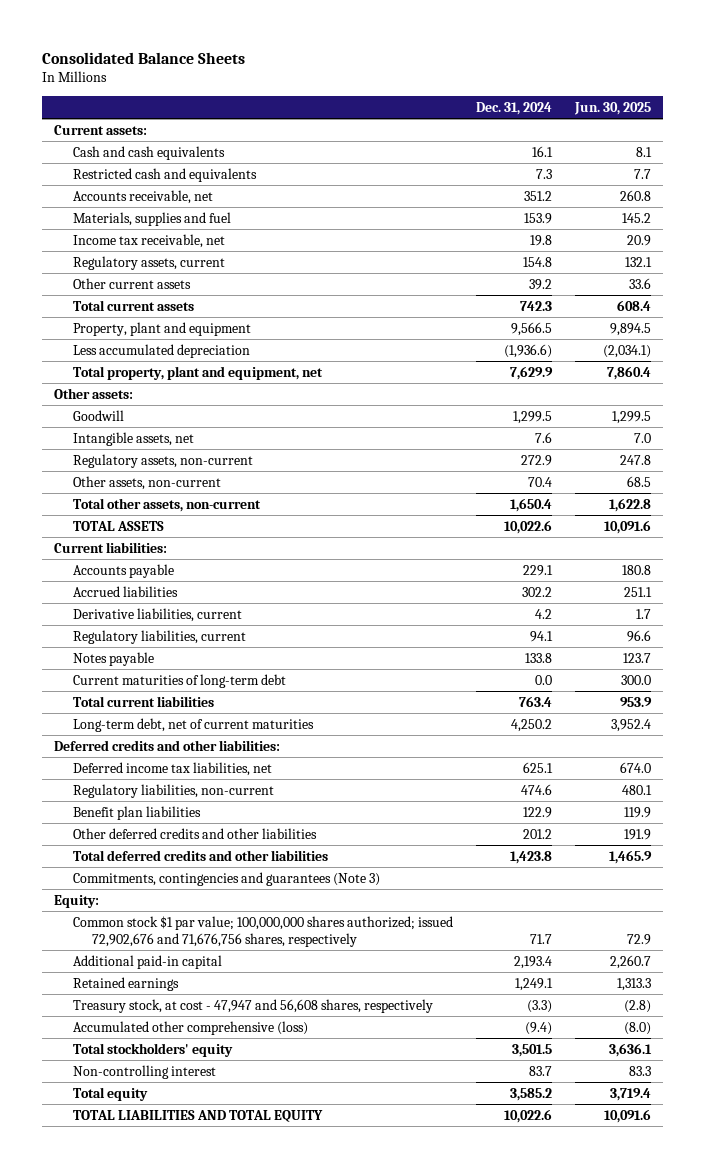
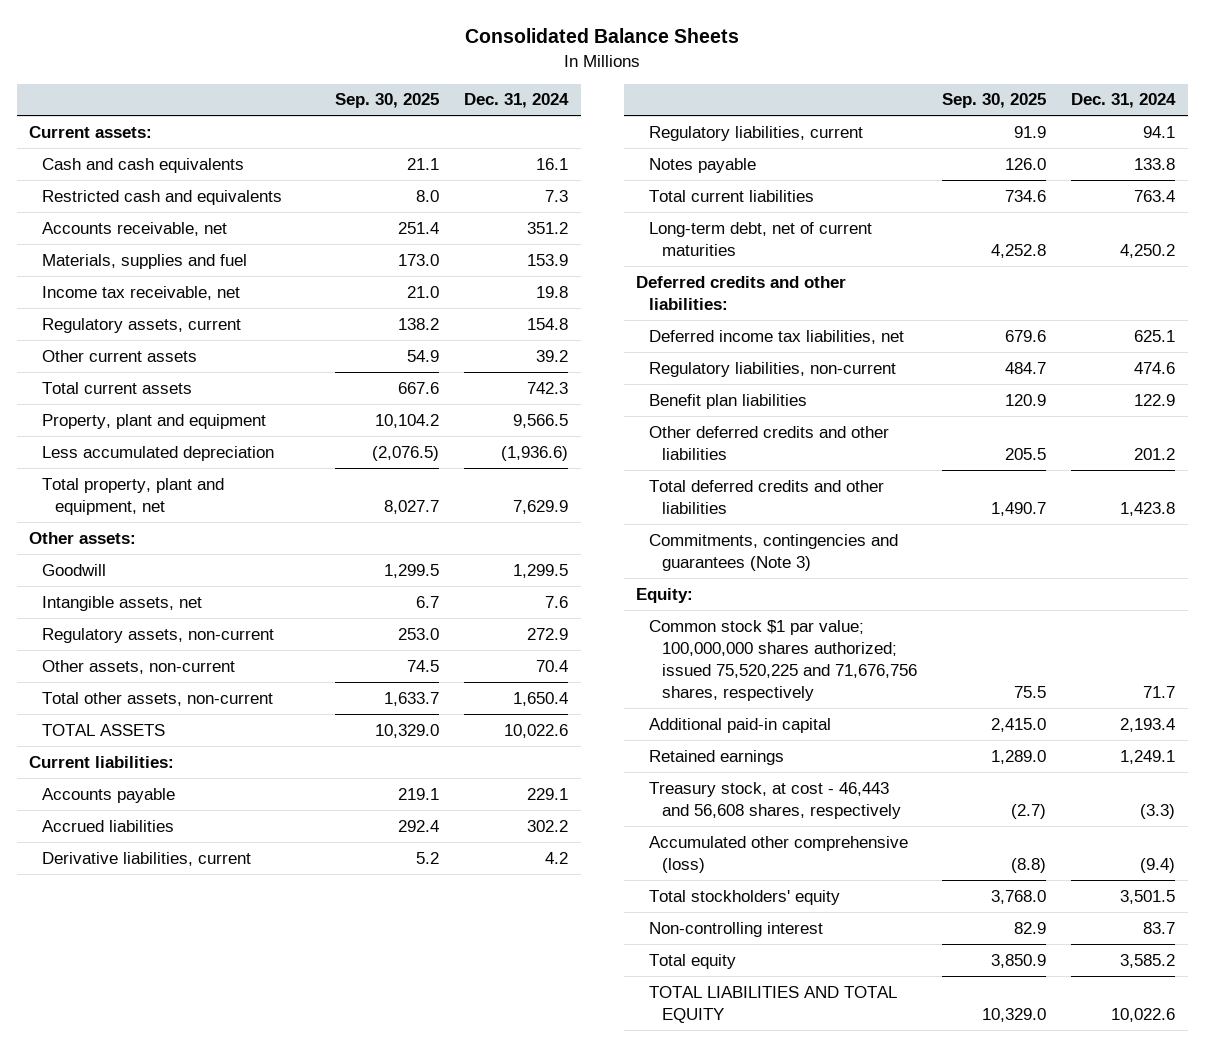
[574,101,652,115] Jun. 30, 2025 -> none
none -> [335,93,440,109] Sep. 30, 2025
[72,673,286,688] Current maturities of long-term debt -> none
[72,915,453,948] Common stock $1 par value; 100,000,000 shares authorized; issued 72,902,676 and 71,676,756 shares, respectively -> [649,619,917,701] Common stock $1 par value; 100,000,000 shares authorized; issued 75,520,225 and 71,676,756 shares, respectively
[72,998,433,1013] Treasury stock, at cost - 47,947 and 56,608 shares, respectively -> [649,781,901,819] Treasury stock, at cost - 46,443 and 56,608 shares, respectively

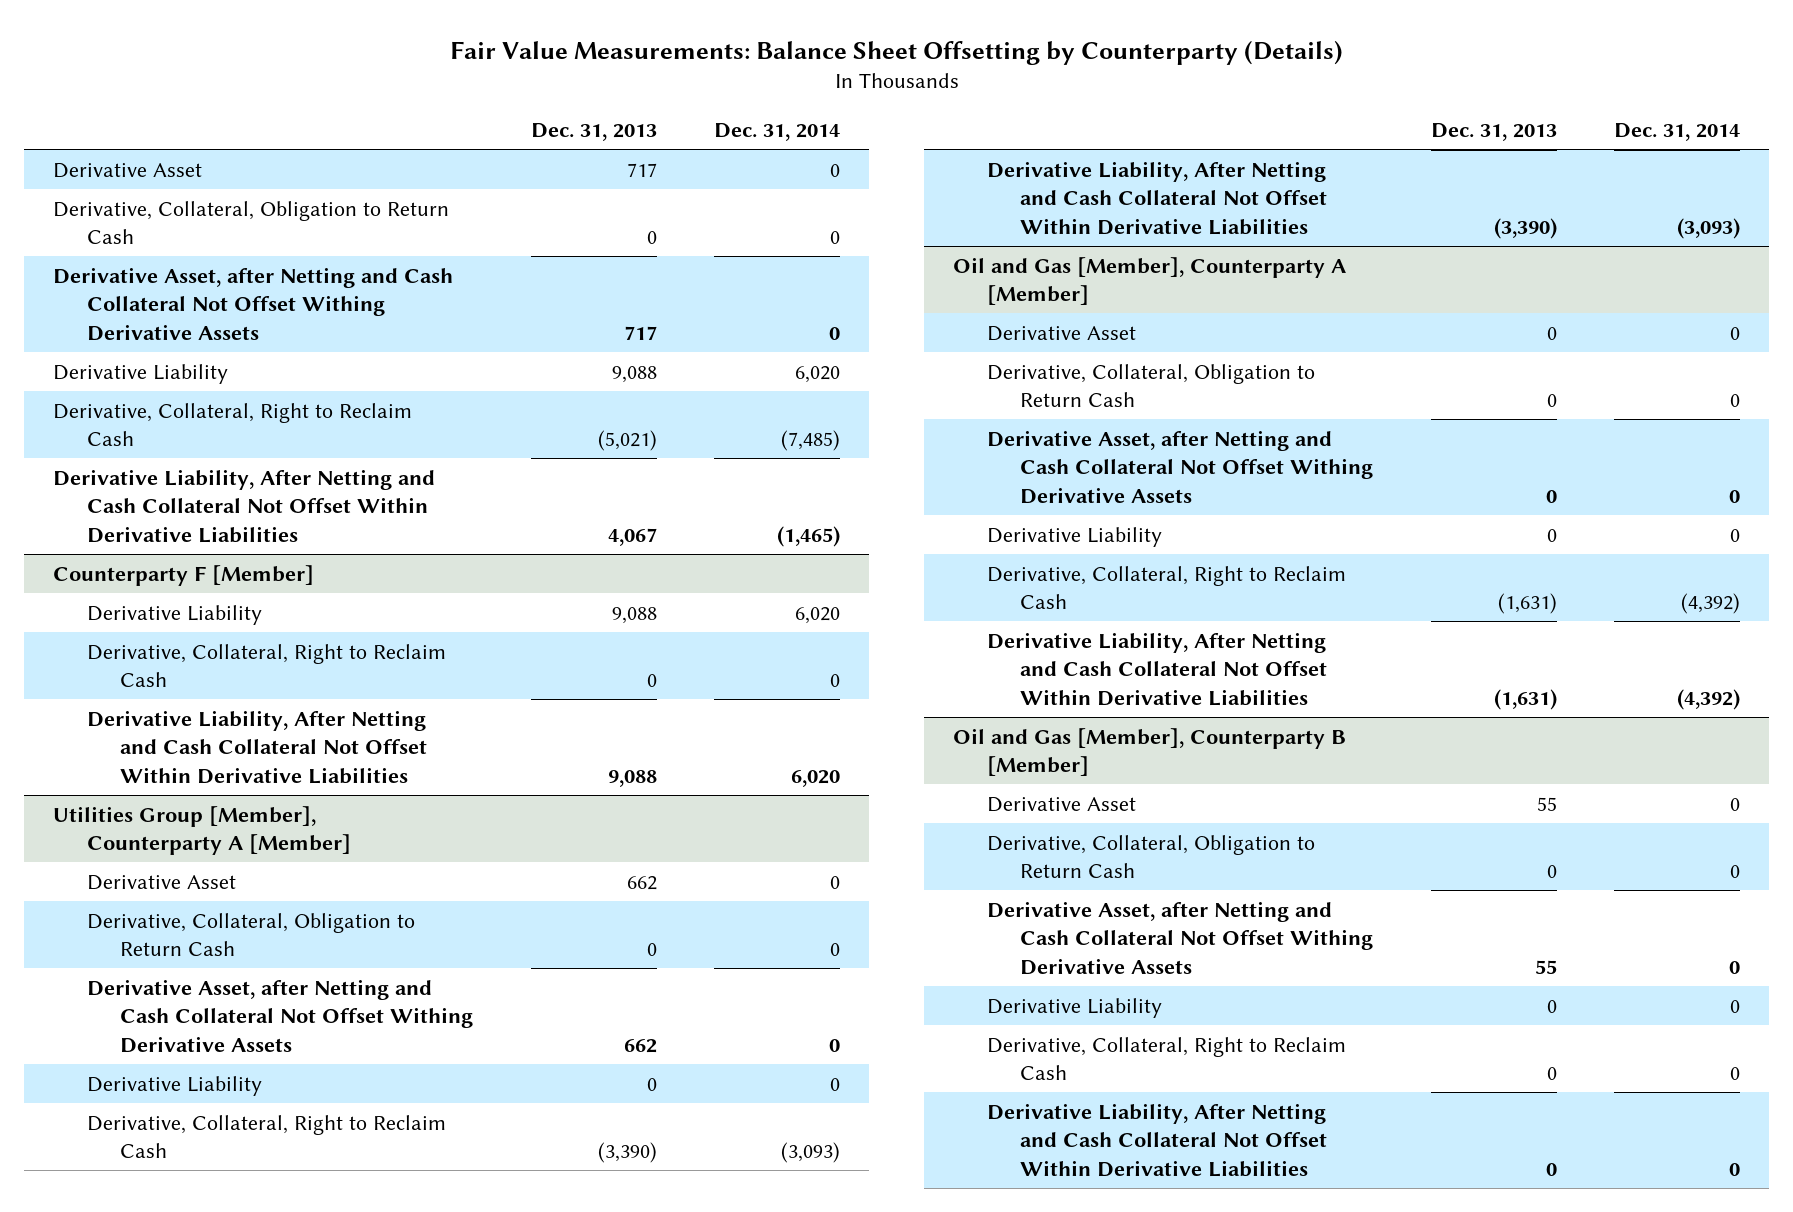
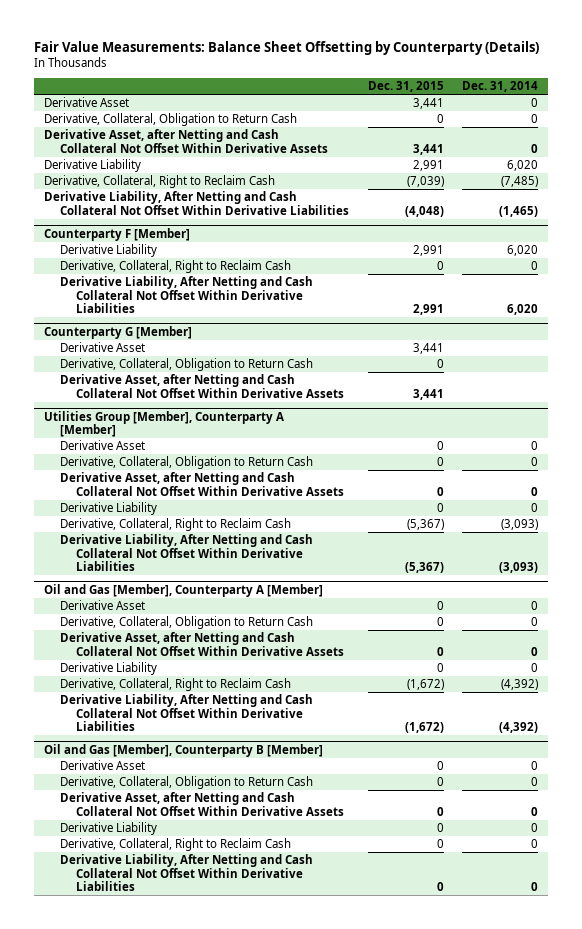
[530,123,657,142] Dec. 31, 2013 -> none
none -> [367,81,444,93] Dec. 31, 2015
[52,266,453,341] Derivative Asset, after Netting and Cash Collateral Not Offset Withing Derivative Assets -> [43,129,328,153] Derivative Asset, after Netting and Cash Collateral Not Offset Within Derivative Assets
none -> [43,325,192,339] Counterparty G [Member]
none -> [59,342,145,353] Derivative Asset
none -> [59,358,313,372] Derivative, Collateral, Obligation to Return Cash
none -> [59,374,344,398] Derivative Asset, after Netting and Cash Collateral Not Offset Within Derivative Assets
[86,978,474,1053] Derivative Asset, after Netting and Cash Collateral Not Offset Withing Derivative Assets -> [59,472,344,496] Derivative Asset, after Netting and Cash Collateral Not Offset Within Derivative Assets
[986,429,1374,504] Derivative Asset, after Netting and Cash Collateral Not Offset Withing Derivative Assets -> [59,632,344,656] Derivative Asset, after Netting and Cash Collateral Not Offset Within Derivative Assets
[986,900,1374,975] Derivative Asset, after Netting and Cash Collateral Not Offset Withing Derivative Assets -> [59,792,344,816] Derivative Asset, after Netting and Cash Collateral Not Offset Within Derivative Assets

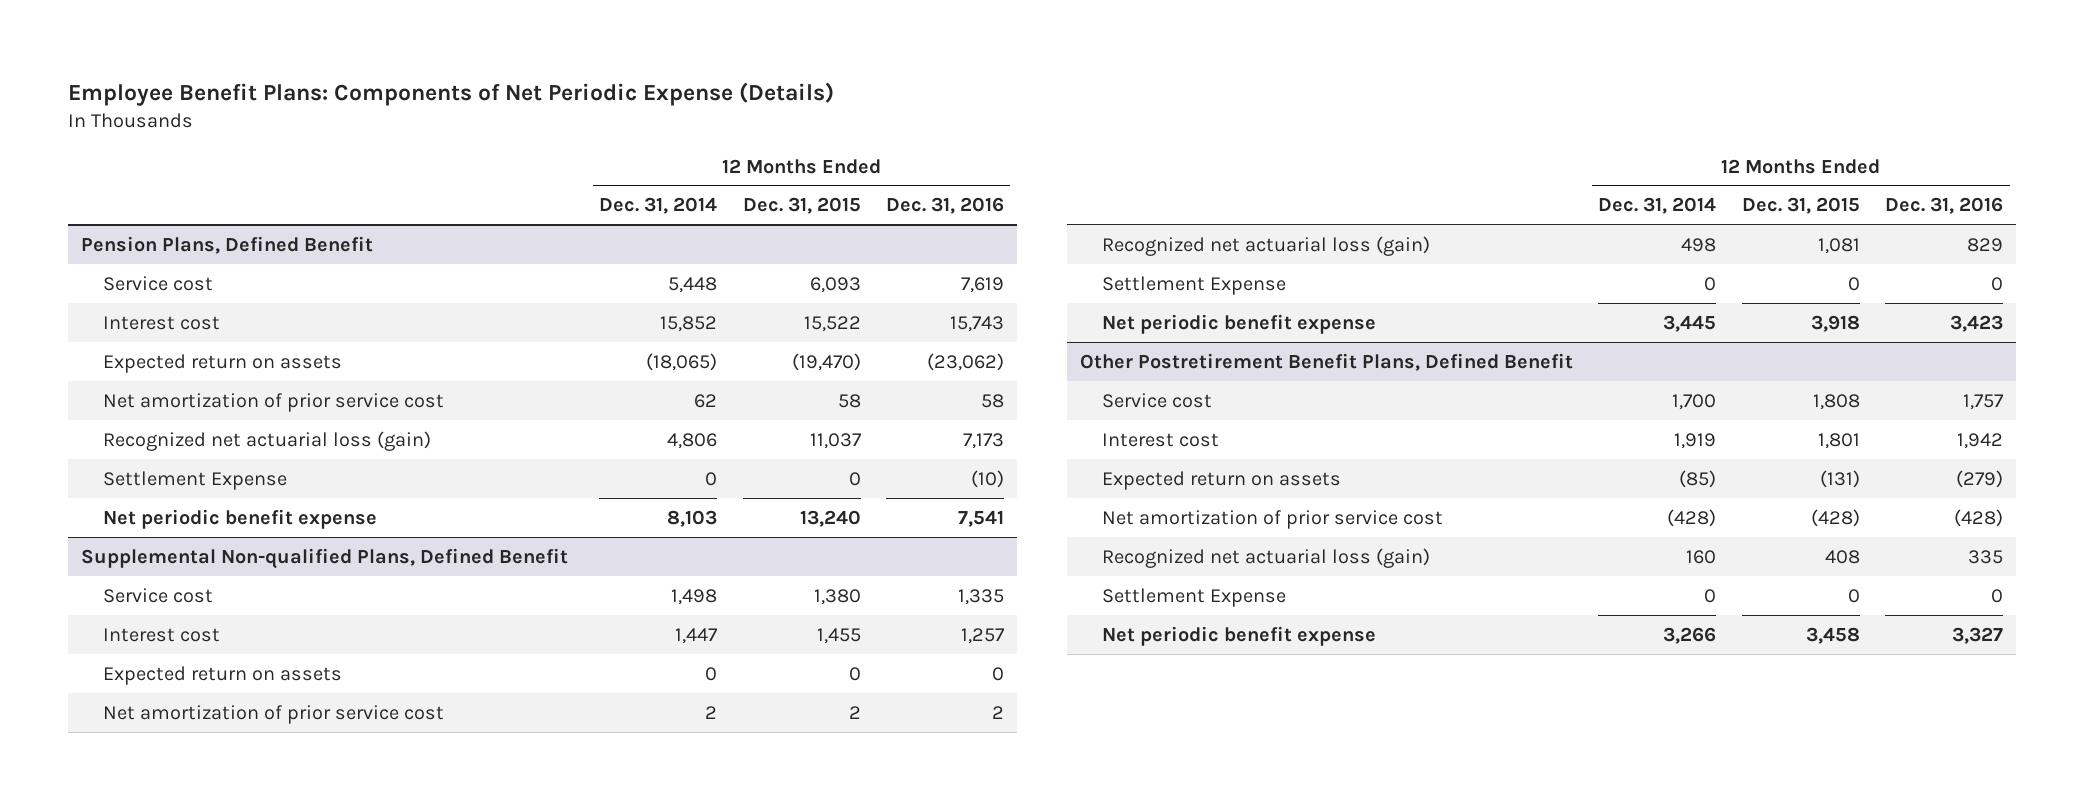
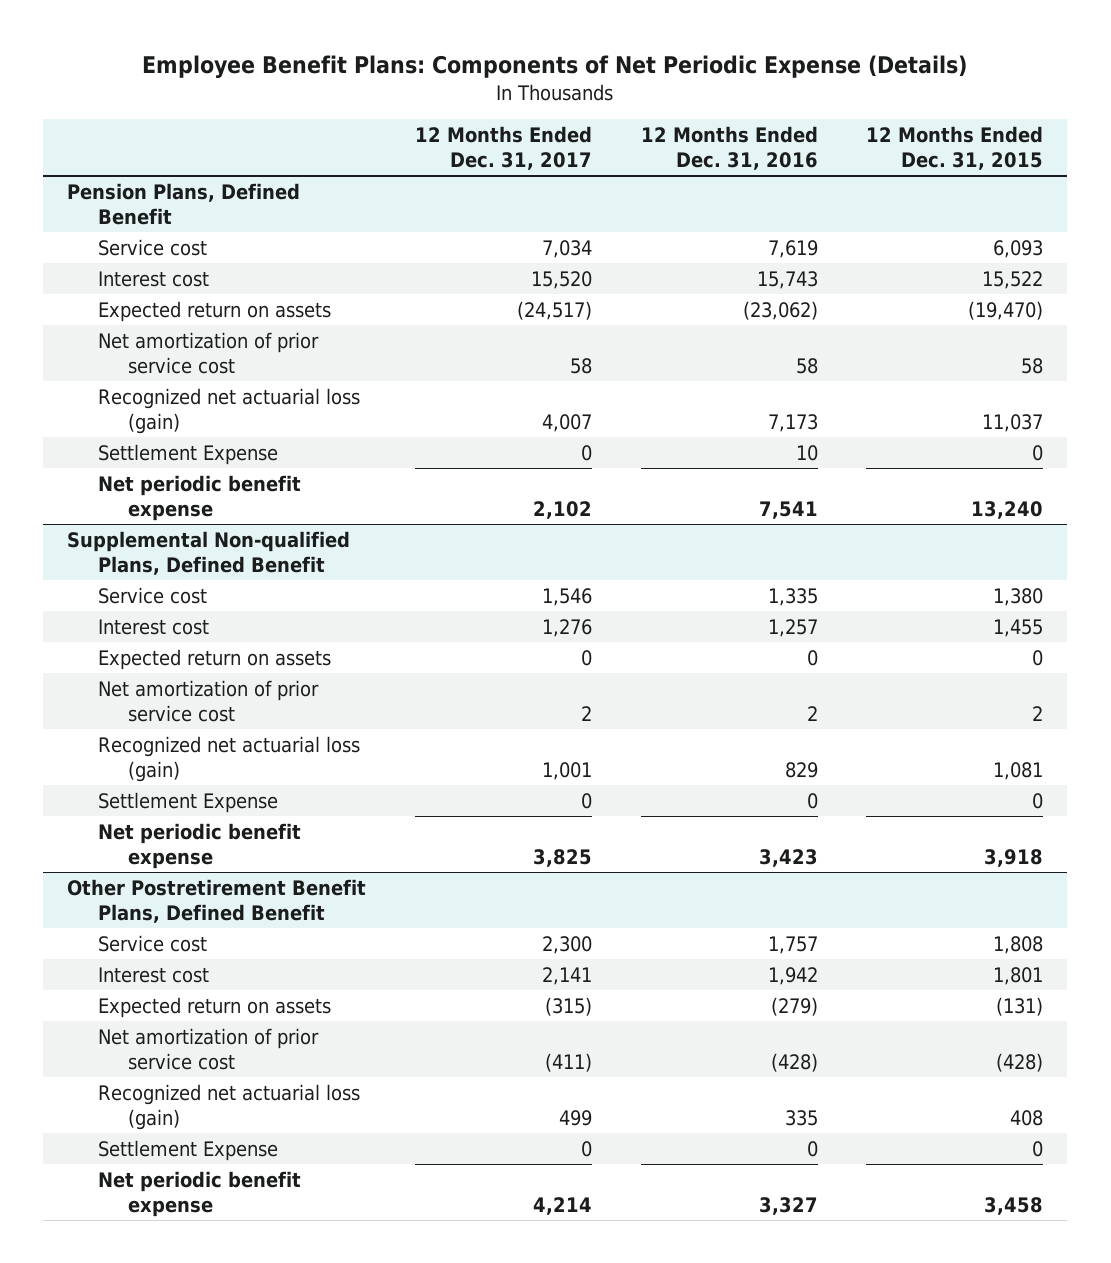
[599,197,718,215] Dec. 31, 2014 -> none
none -> [415,125,593,170] 12 Months Ended Dec. 31, 2017
[971,469,1005,488] (10) -> [795,444,818,461] 10

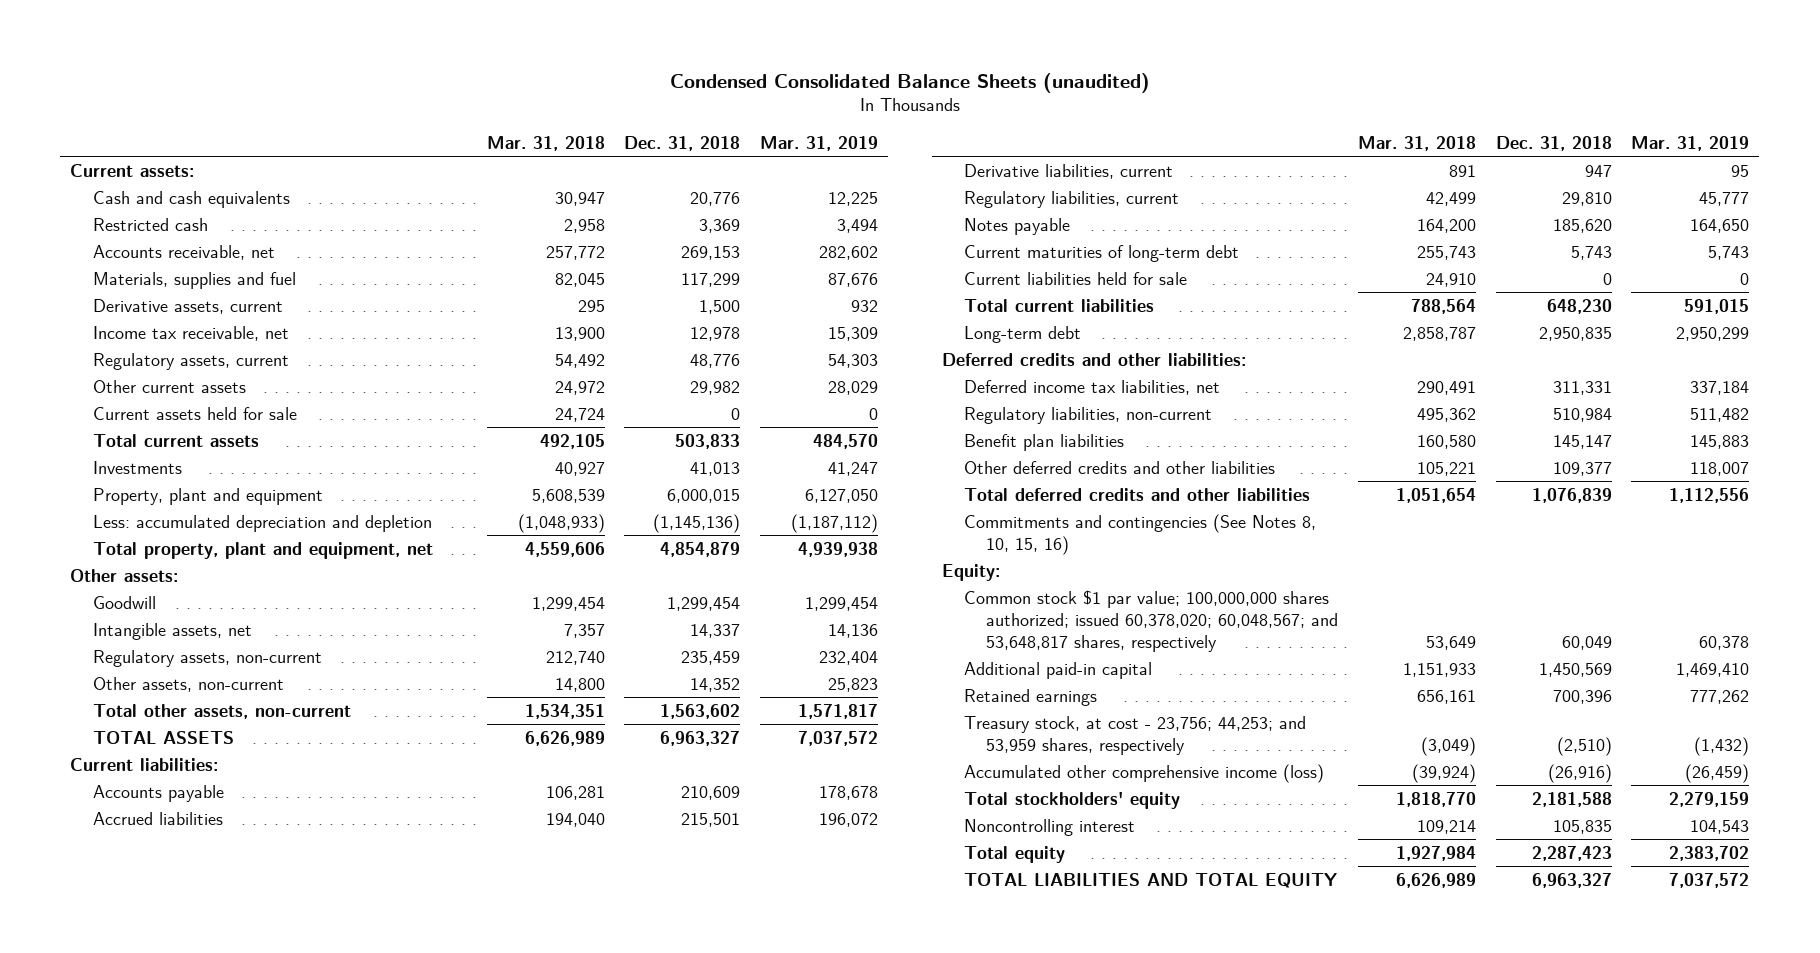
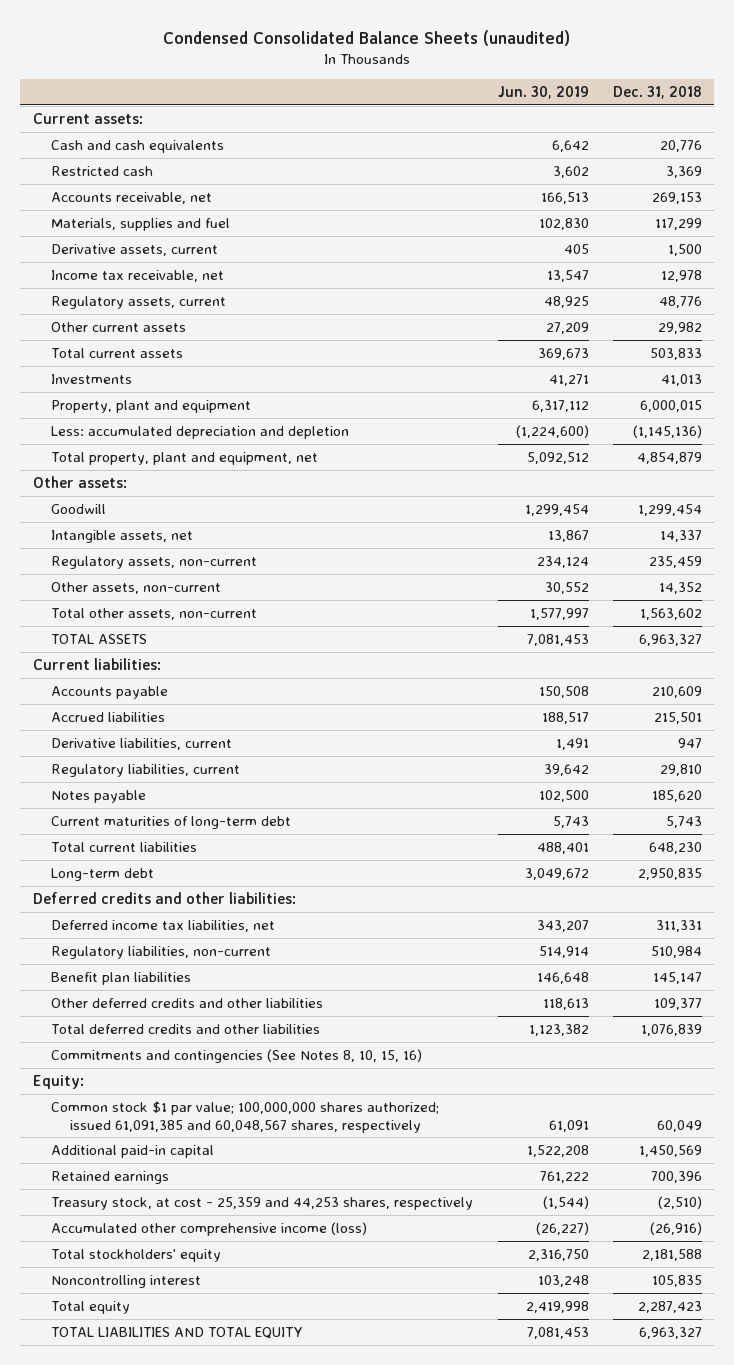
[486,135,605,151] Mar. 31, 2018 -> none
[760,135,879,151] Mar. 31, 2019 -> none
none -> [497,85,589,99] Jun. 30, 2019
[92,406,297,420] Current assets held for sale -> none
[963,271,1187,285] Current liabilities held for sale -> none
[963,589,1339,652] Common stock $1 par value; 100,000,000 shares authorized; issued 60,378,020; 60,048,567; and 53,648,817 shares, respectively -> [51,1100,440,1133] Common stock $1 par value; 100,000,000 shares authorized; issued 61,091,385 and 60,048,567 shares, respectively
[963,715,1306,755] Treasury stock, at cost - 23,756; 44,253; and 53,959 shares, respectively -> [51,1196,474,1210] Treasury stock, at cost - 25,359 and 44,253 shares, respectively

